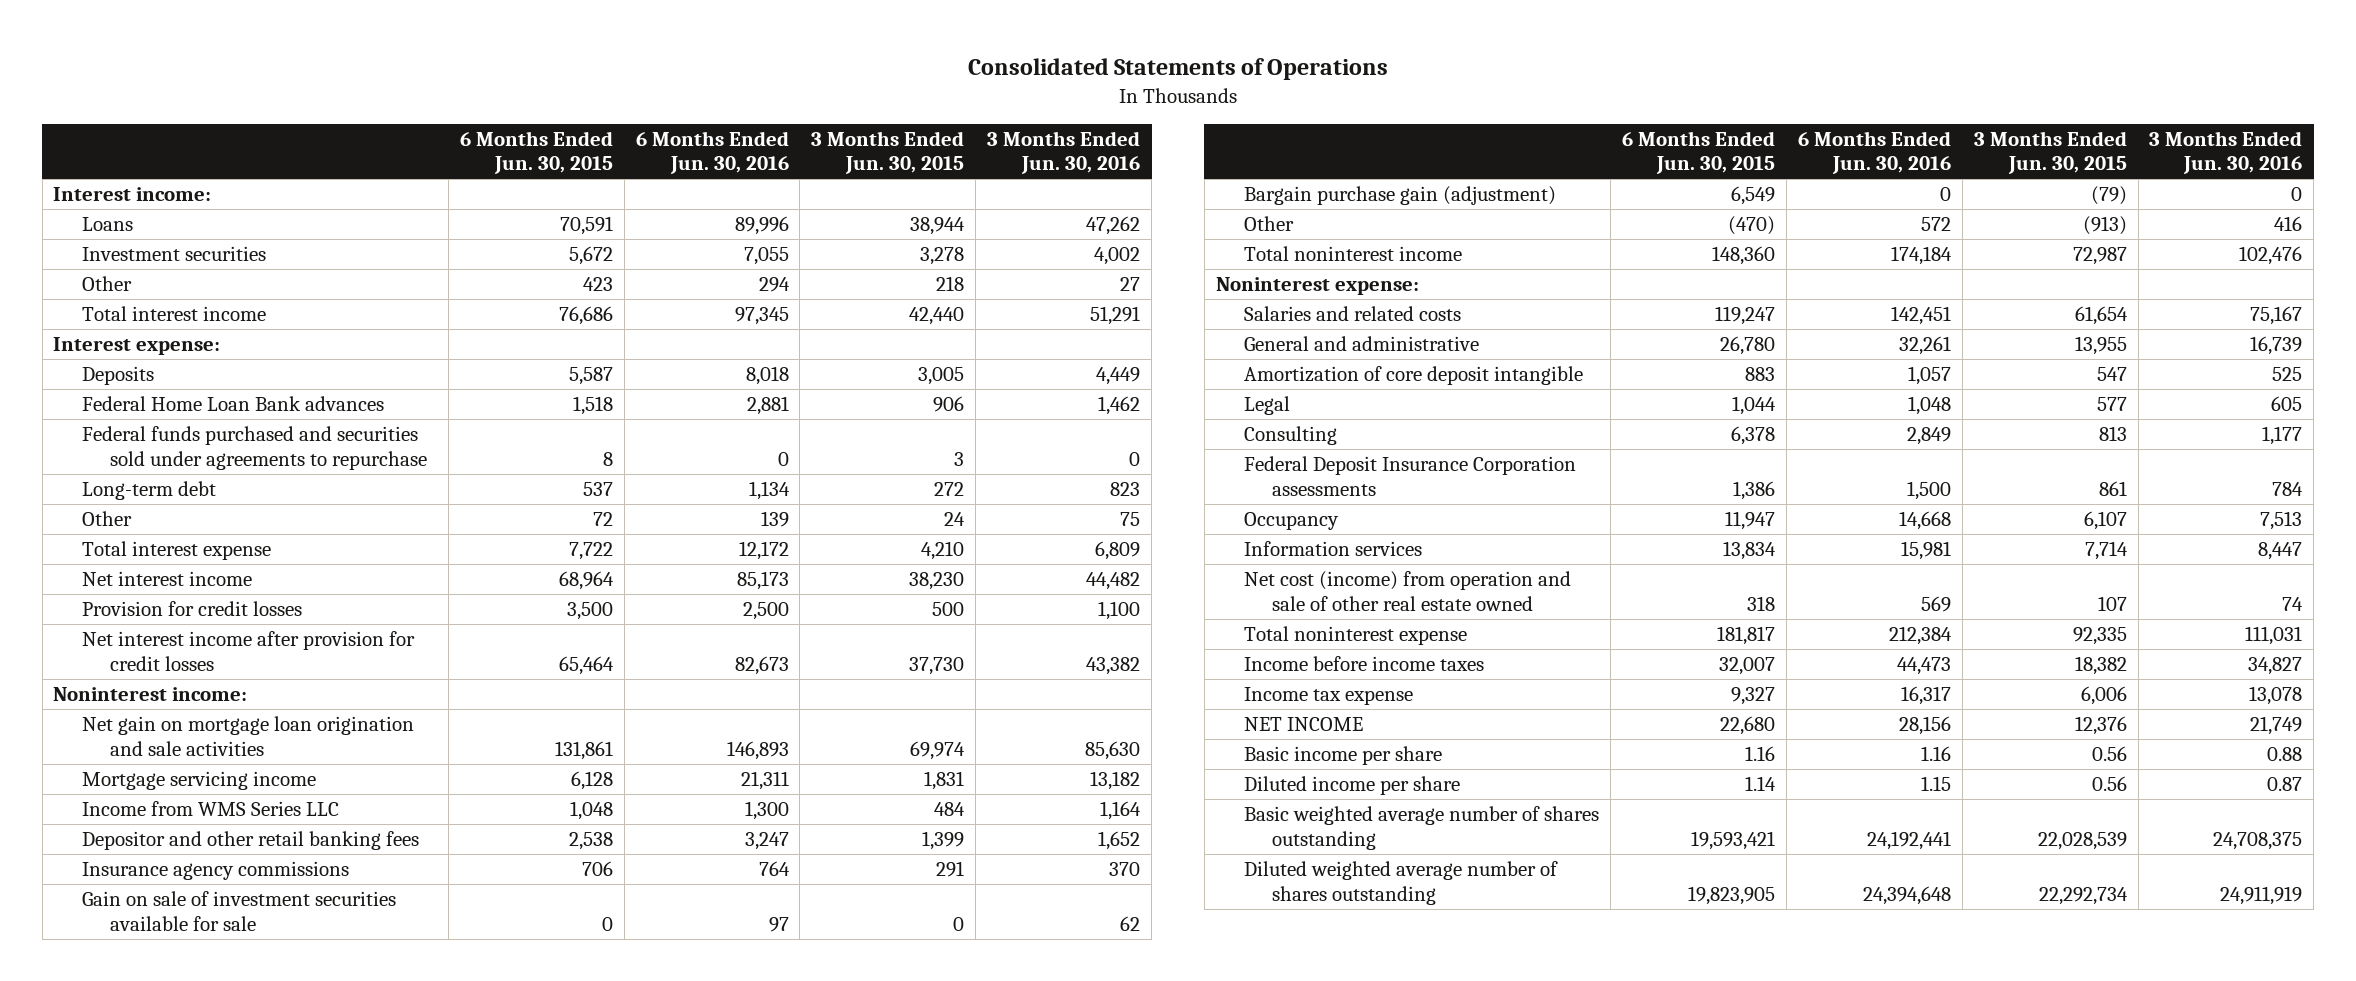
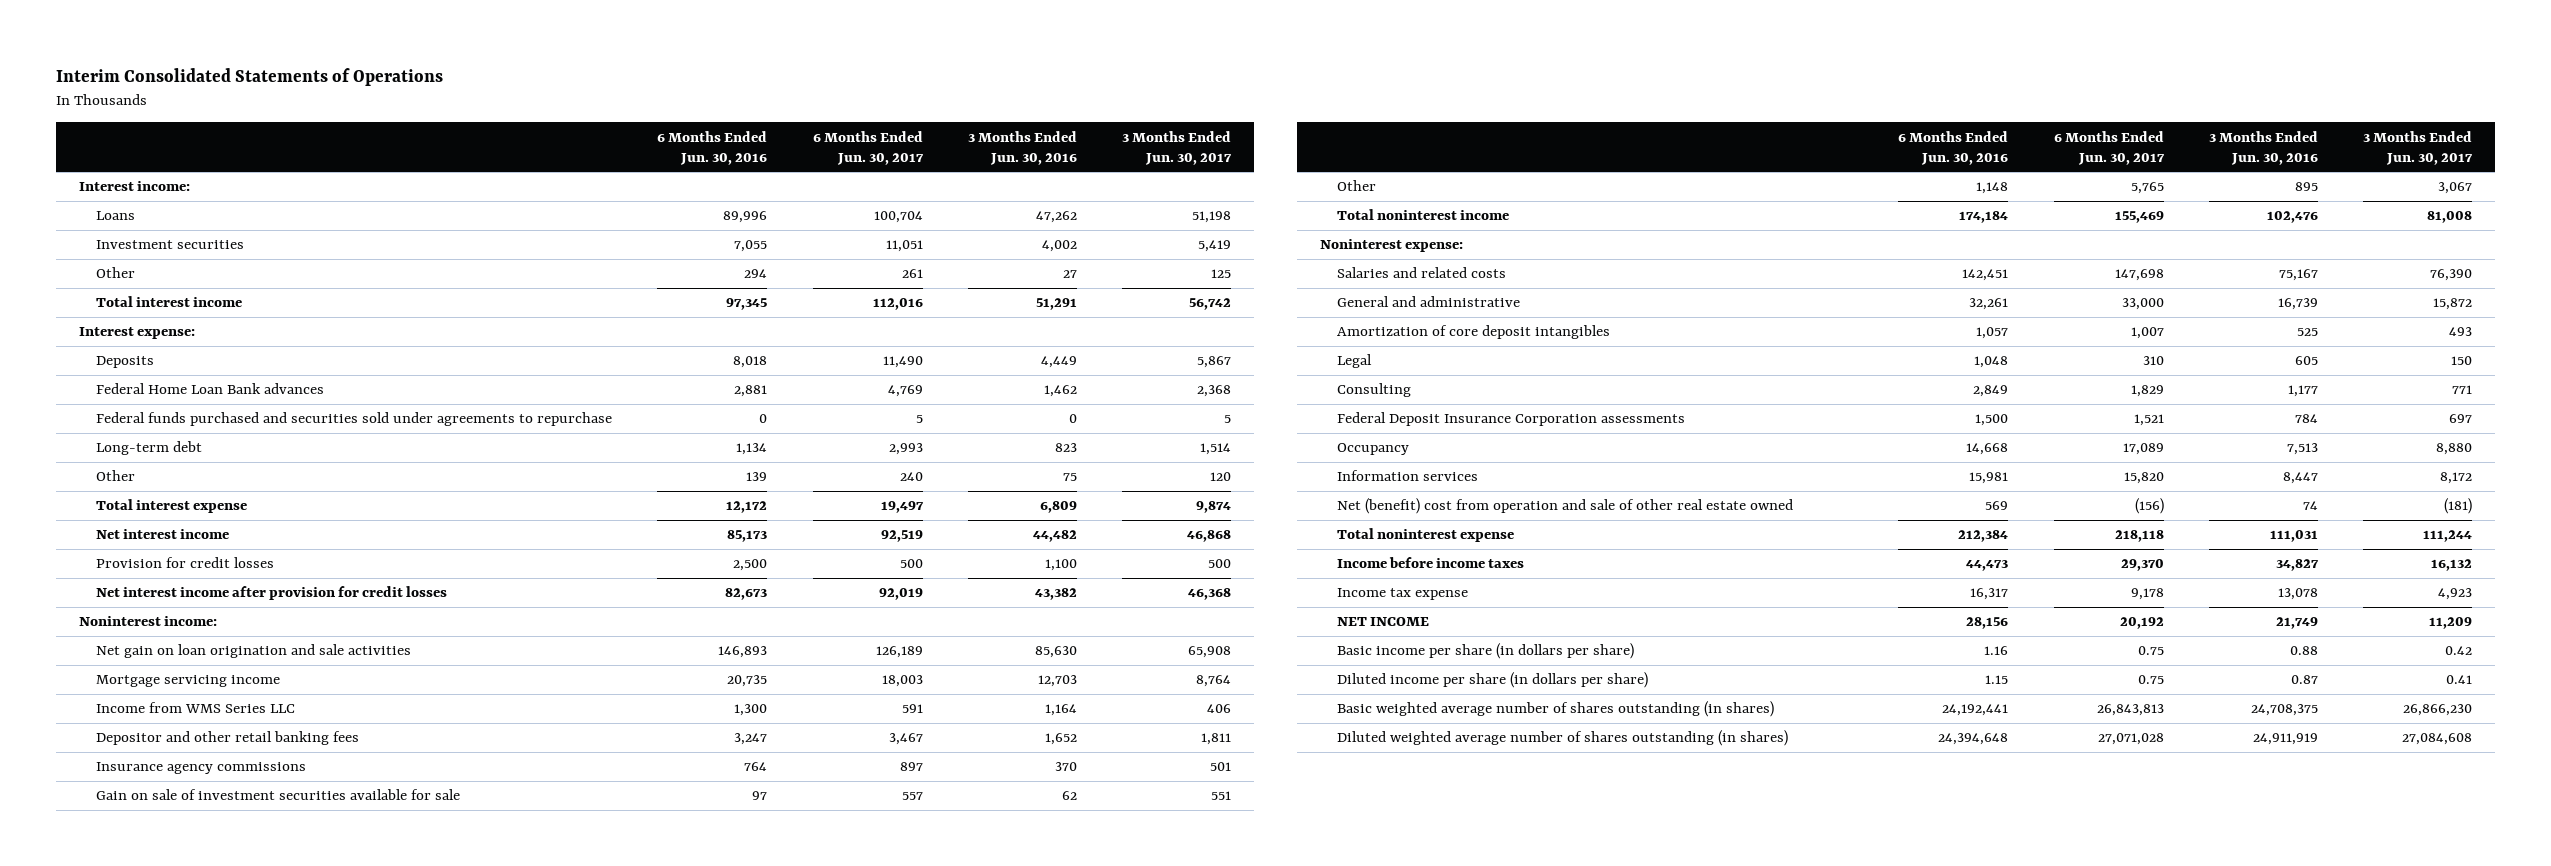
[967,57,1388,80] Consolidated Statements of Operations -> [55,68,443,87] Interim Consolidated Statements of Operations
[459,130,613,175] 6 Months Ended Jun. 30, 2015 -> none
[811,130,965,175] 3 Months Ended Jun. 30, 2015 -> none
none -> [812,130,924,166] 6 Months Ended Jun. 30, 2017
none -> [1122,130,1233,166] 3 Months Ended Jun. 30, 2017
[81,716,414,756] Net gain on mortgage loan origination and sale activities -> [95,644,411,659] Net gain on loan origination and sale activities
[740,771,789,791] 21,311 -> [727,675,768,688] 20,735
[1090,771,1141,791] 13,182 -> [1037,675,1077,688] 12,703
[1243,186,1556,206] Bargain purchase gain (adjustment) -> none
[1920,217,1951,232] 572 -> [1976,182,2009,195] 1,148
[2274,216,2303,232] 416 -> [2295,182,2319,192] 895
[1243,366,1583,386] Amortization of core deposit intangible -> [1336,325,1610,340] Amortization of core deposit intangibles
[1243,571,1571,611] Net cost (income) from operation and sale of other real estate owned -> [1336,498,1793,515] Net (benefit) cost from operation and sale of other real estate owned
[1243,746,1442,766] Basic income per share -> [1336,643,1634,660] Basic income per share (in dollars per share)
[1243,776,1460,796] Diluted income per share -> [1336,672,1648,689] Diluted income per share (in dollars per share)
[1243,806,1599,850] Basic weighted average number of shares outstanding -> [1336,701,1774,718] Basic weighted average number of shares outstanding (in shares)
[1243,861,1558,905] Diluted weighted average number of shares outstanding -> [1336,730,1788,747] Diluted weighted average number of shares outstanding (in shares)

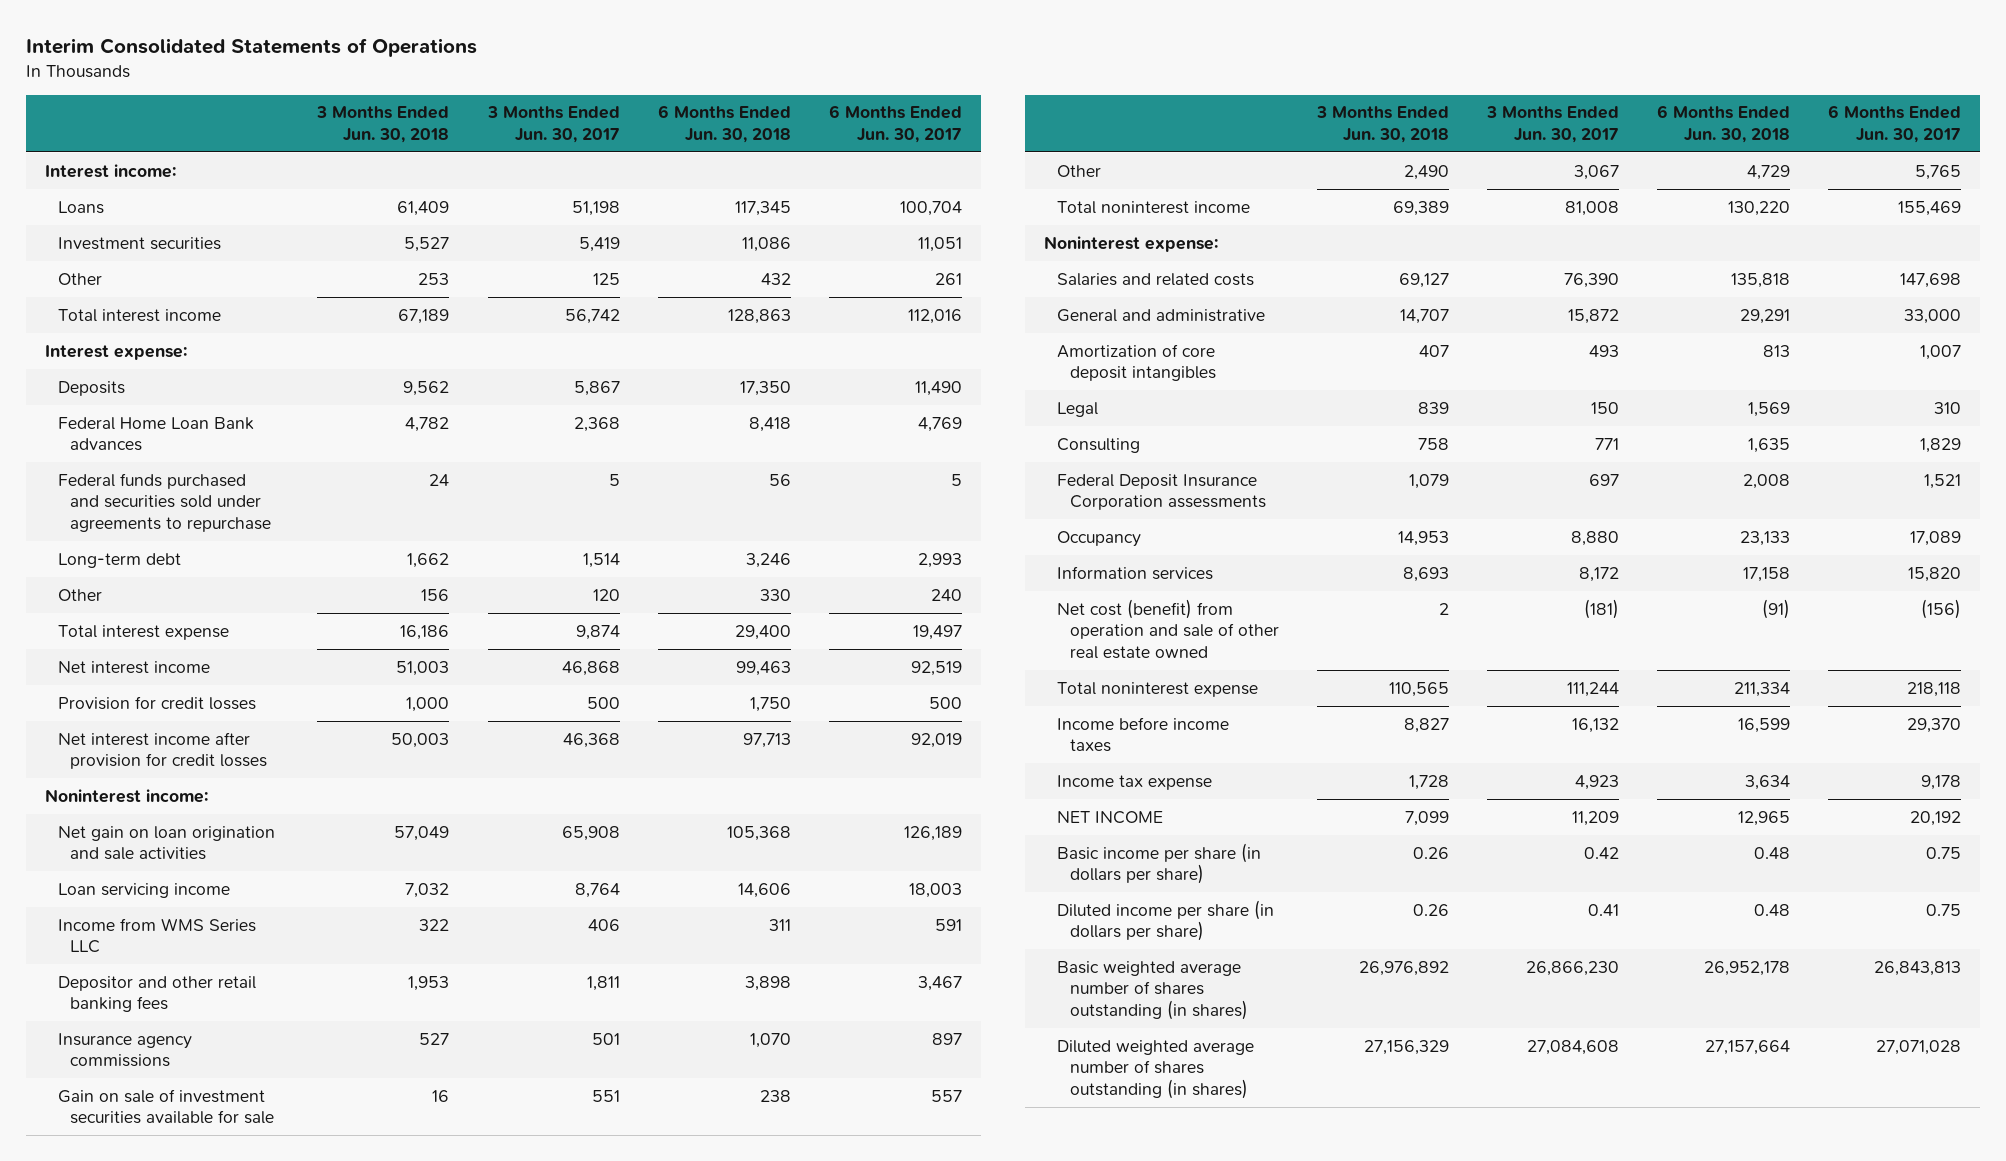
[657,130,768,166] 6 Months Ended Jun. 30, 2016 -> none
[967,130,1077,166] 3 Months Ended Jun. 30, 2016 -> none
none -> [316,106,450,144] 3 Months Ended Jun. 30, 2018
none -> [657,105,791,144] 6 Months Ended Jun. 30, 2018
[95,675,280,688] Mortgage servicing income -> [57,882,230,898] Loan servicing income
[1336,498,1793,515] Net (benefit) cost from operation and sale of other real estate owned -> [1056,598,1279,660] Net cost (benefit) from operation and sale of other real estate owned

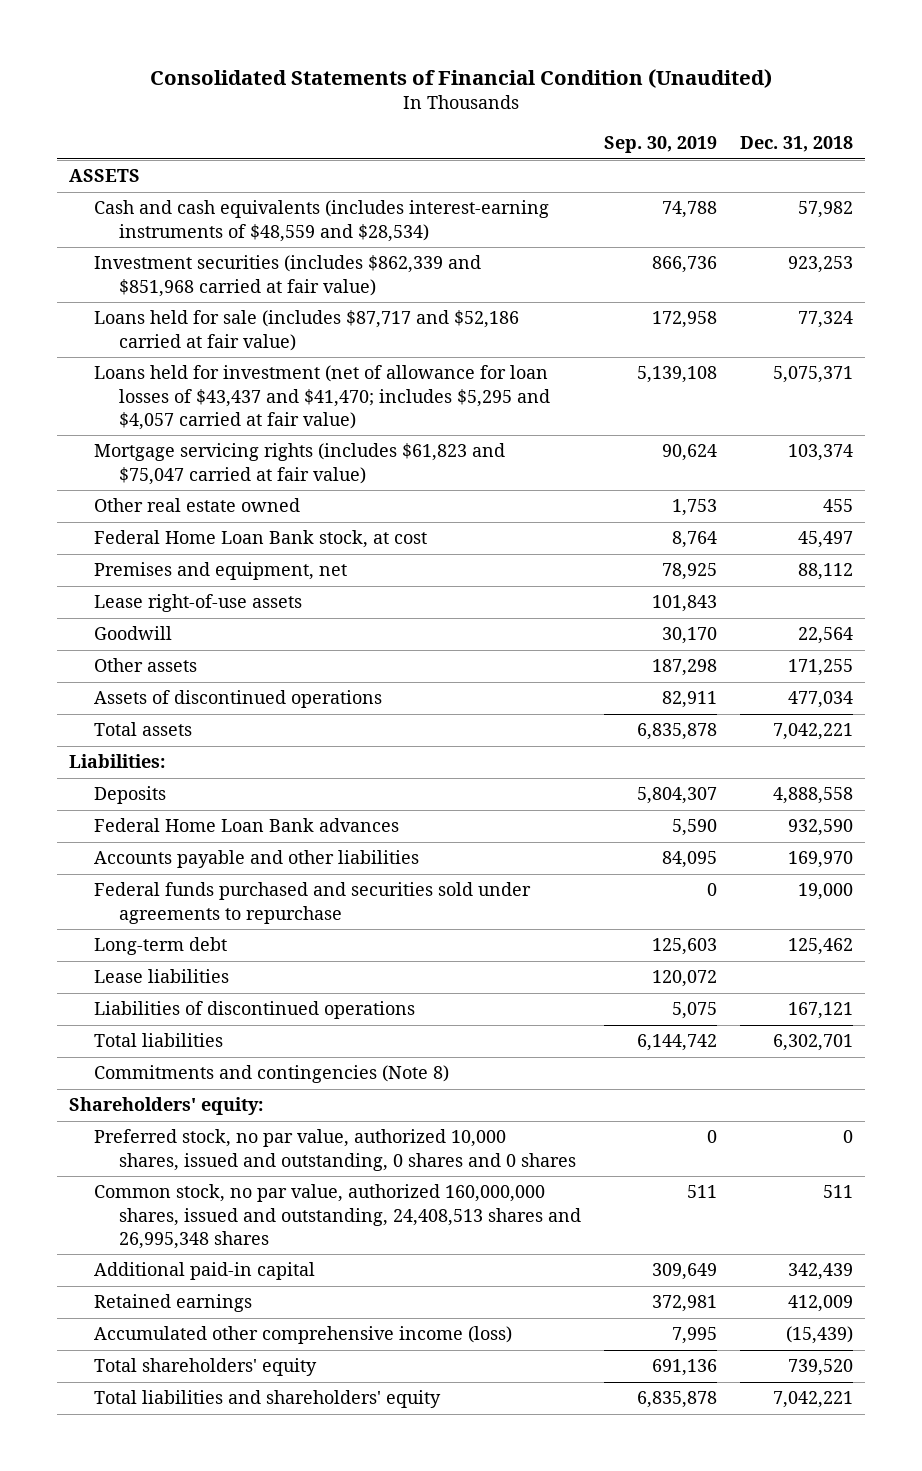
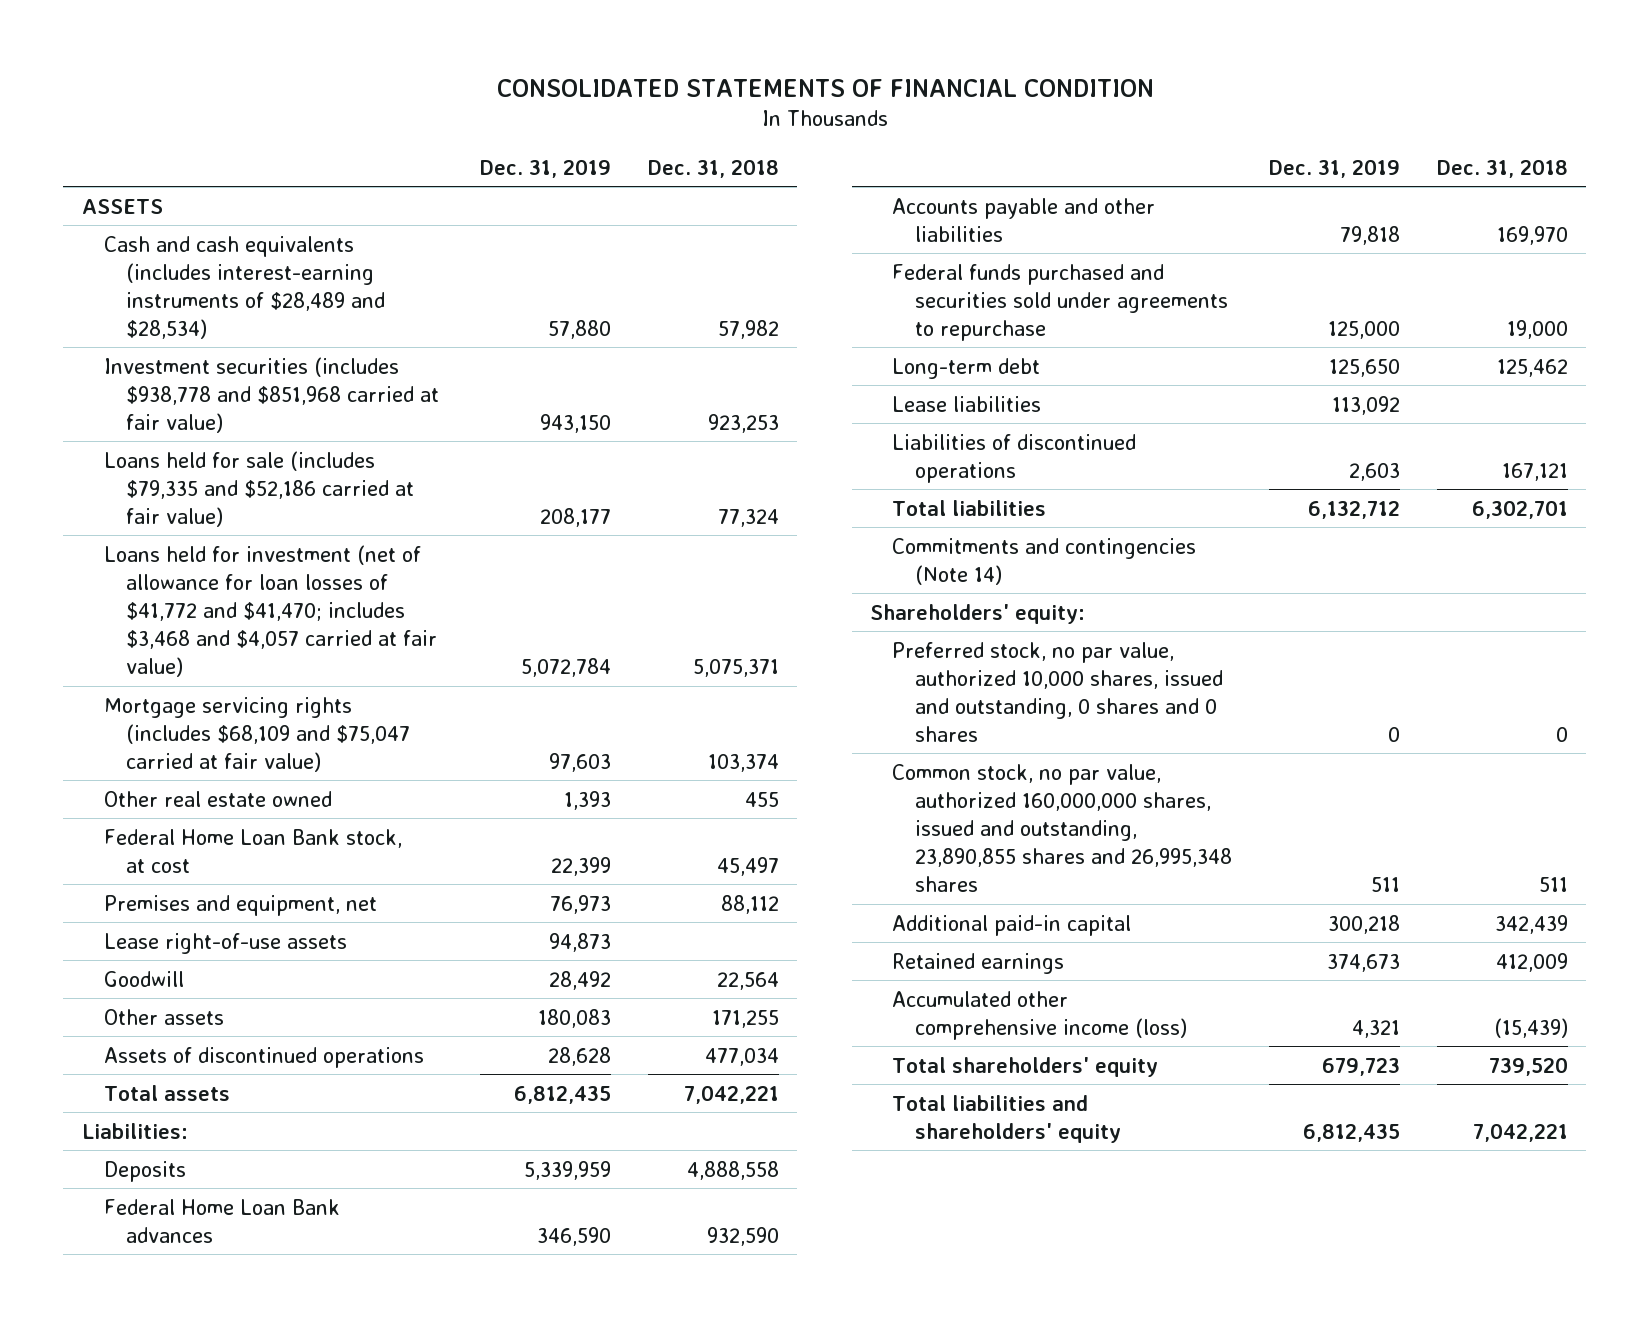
[150,68,773,88] Consolidated Statements of Financial Condition (Unaudited) -> [496,78,1154,97] CONSOLIDATED STATEMENTS OF FINANCIAL CONDITION
[604,136,718,154] Sep. 30, 2019 -> none
none -> [479,158,611,178] Dec. 31, 2019
[93,200,549,242] Cash and cash equivalents (includes interest-earning instruments of $48,559 and $28,534) -> [103,235,385,339] Cash and cash equivalents (includes interest-earning instruments of $28,489 and $28,534)
[93,255,481,297] Investment securities (includes $862,339 and $851,968 carried at fair value) -> [103,356,439,433] Investment securities (includes $938,778 and $851,968 carried at fair value)
[93,310,519,351] Loans held for sale (includes $87,717 and $52,186 carried at fair value) -> [103,450,414,527] Loans held for sale (includes $79,335 and $52,186 carried at fair value)
[93,365,550,430] Loans held for investment (net of allowance for loan losses of $43,437 and $41,470; includes $5,295 and $4,057 carried at fair value) -> [103,544,437,677] Loans held for investment (net of allowance for loan losses of $41,772 and $41,470; includes $3,468 and $4,057 carried at fair value)
[93,443,505,485] Mortgage servicing rights (includes $61,823 and $75,047 carried at fair value) -> [103,696,410,772] Mortgage servicing rights (includes $68,109 and $75,047 carried at fair value)
[93,1065,449,1084] Commitments and contingencies (Note 8) -> [892,537,1197,585] Commitments and contingencies (Note 14)
[93,1184,581,1249] Common stock, no par value, authorized 160,000,000 shares, issued and outstanding, 24,408,513 shares and 26,995,348 shares -> [892,763,1232,892] Common stock, no par value, authorized 160,000,000 shares, issued and outstanding, 23,890,855 shares and 26,995,348 shares

